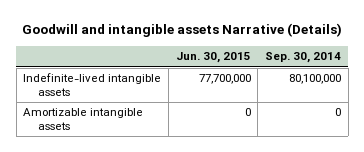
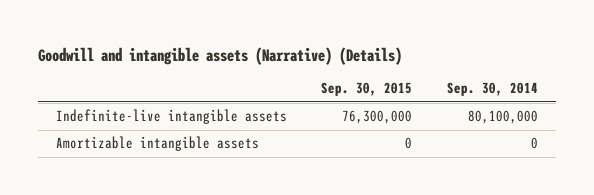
[22,23,343,38] Goodwill and intangible assets Narrative (Details) -> [38,46,403,65] Goodwill and intangible assets (Narrative) (Details)
[175,52,251,64] Jun. 30, 2015 -> none
none -> [321,82,413,97] Sep. 30, 2015
[23,73,162,96] Indefinite-lived intangible assets -> [55,109,287,125] Indefinite-live intangible assets

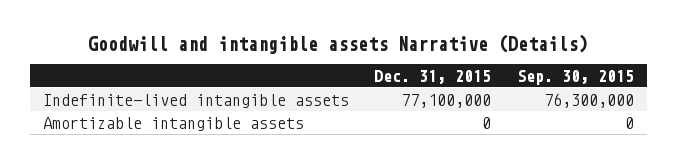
[38,46,403,65] Goodwill and intangible assets (Narrative) (Details) -> [88,33,589,54] Goodwill and intangible assets Narrative (Details)
[447,82,539,97] Sep. 30, 2014 -> none
none -> [374,69,492,84] Dec. 31, 2015
[55,109,287,125] Indefinite-live intangible assets -> [42,93,349,108] Indefinite-lived intangible assets

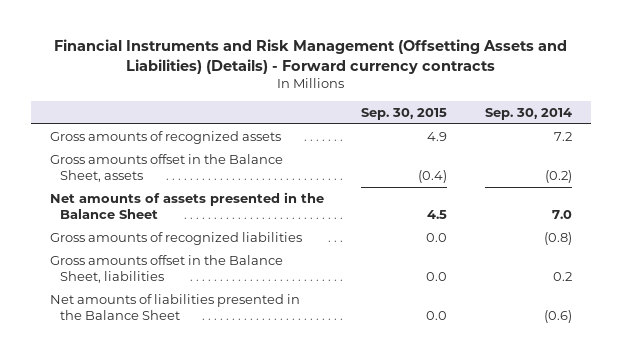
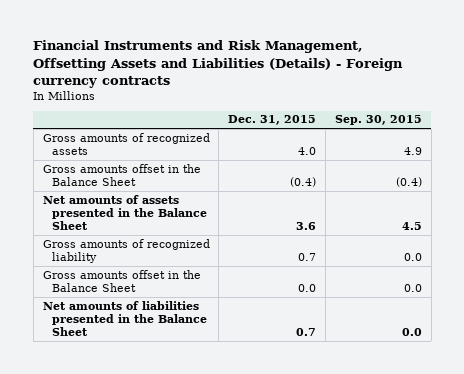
[53,38,567,74] Financial Instruments and Risk Management (Offsetting Assets and Liabilities) (Details) - Forward currency contracts -> [33,40,404,88] Financial Instruments and Risk Management, Offsetting Assets and Liabilities (Details) - Foreign currency contracts
[484,107,572,120] Sep. 30, 2014 -> none
none -> [228,115,317,126] Dec. 31, 2015
[49,153,283,183] Gross amounts offset in the Balance Sheet, assets -> [42,163,201,186] Gross amounts offset in the Balance Sheet
[49,231,302,245] Gross amounts of recognized liabilities -> [42,238,210,263] Gross amounts of recognized liability
[49,254,283,284] Gross amounts offset in the Balance Sheet, liabilities -> [42,269,201,292] Gross amounts offset in the Balance Sheet

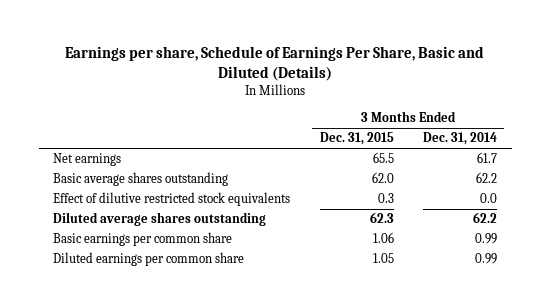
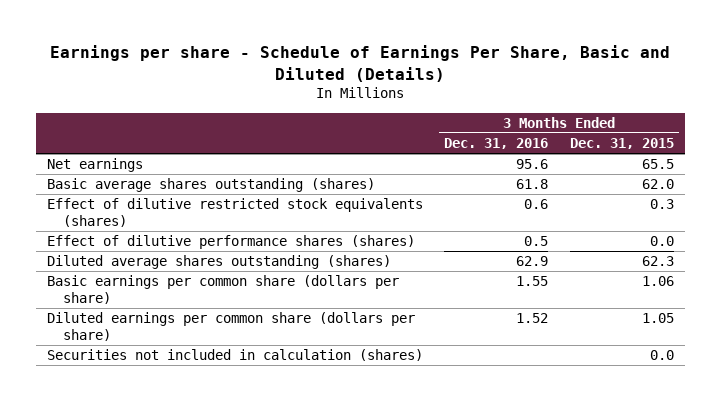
[65,46,485,82] Earnings per share, Schedule of Earnings Per Share, Basic and Diluted (Details) -> [50,44,671,82] Earnings per share - Schedule of Earnings Per Share, Basic and Diluted (Details)
[423,132,498,146] Dec. 31, 2014 -> none
none -> [444,138,549,150] Dec. 31, 2016
[53,172,229,187] Basic average shares outstanding -> [46,178,375,193] Basic average shares outstanding (shares)
[53,192,291,207] Effect of dilutive restricted stock equivalents -> [46,198,423,227] Effect of dilutive restricted stock equivalents (shares)
none -> [46,235,415,250] Effect of dilutive performance shares (shares)
[53,212,267,227] Diluted average shares outstanding -> [46,255,391,270] Diluted average shares outstanding (shares)
[53,232,233,247] Basic earnings per common share -> [46,275,399,304] Basic earnings per common share (dollars per share)
[53,252,245,267] Diluted earnings per common share -> [46,312,415,341] Diluted earnings per common share (dollars per share)
none -> [46,349,423,362] Securities not included in calculation (shares)

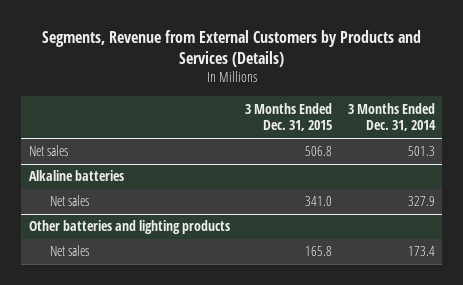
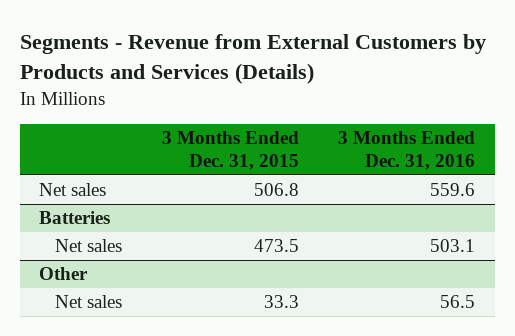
[41,29,421,67] Segments, Revenue from External Customers by Products and Services (Details) -> [19,34,486,85] Segments - Revenue from External Customers by Products and Services (Details)
[347,102,436,132] 3 Months Ended Dec. 31, 2014 -> none
none -> [338,131,476,171] 3 Months Ended Dec. 31, 2016
[28,170,124,182] Alkaline batteries -> [39,211,111,225] Batteries
[305,196,333,207] 341.0 -> [253,239,299,253] 473.5
[28,220,230,235] Other batteries and lighting products -> [39,267,89,281] Other
[305,246,333,257] 165.8 -> [263,295,299,309] 33.3

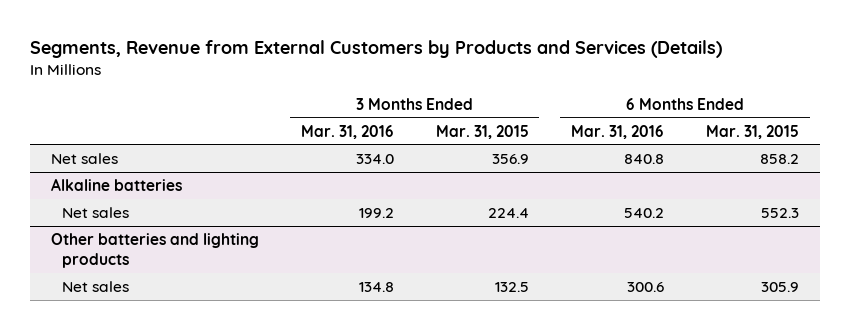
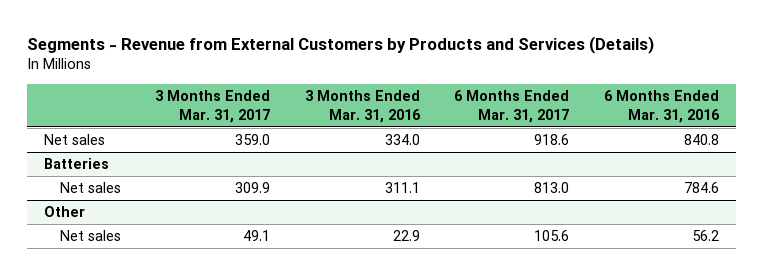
[29,40,722,59] Segments, Revenue from External Customers by Products and Services (Details) -> [27,35,655,54] Segments - Revenue from External Customers by Products and Services (Details)
[435,124,529,139] Mar. 31, 2015 -> none
[706,124,800,139] Mar. 31, 2015 -> none
none -> [155,90,271,123] 3 Months Ended Mar. 31, 2017
none -> [454,90,570,123] 6 Months Ended Mar. 31, 2017
[50,177,182,191] Alkaline batteries -> [44,158,110,170] Batteries
[358,207,394,218] 199.2 -> [384,182,420,194] 311.1
[623,207,664,218] 540.2 -> [684,182,720,194] 784.6
[50,232,259,268] Other batteries and lighting products -> [44,206,86,218] Other
[358,281,394,292] 134.8 -> [392,230,420,242] 22.9
[626,281,664,292] 300.6 -> [692,230,720,242] 56.2

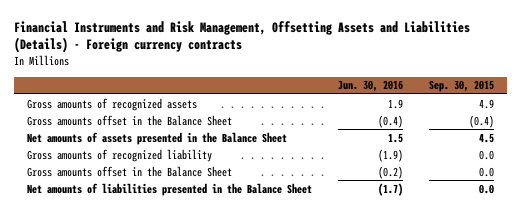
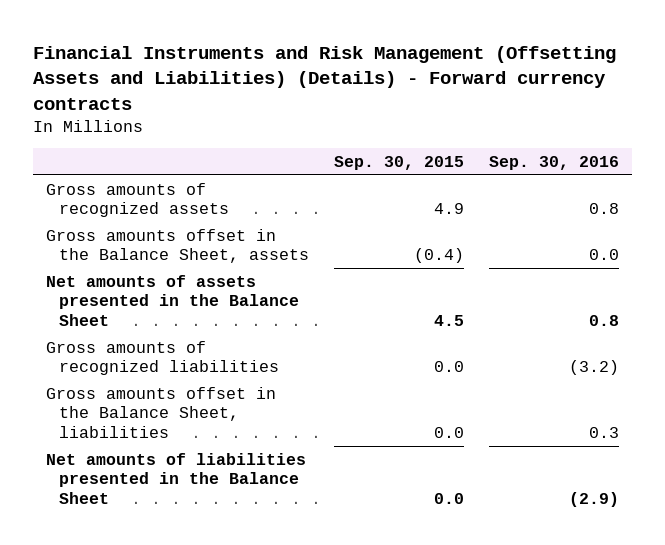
[13,20,470,54] Financial Instruments and Risk Management, Offsetting Assets and Liabilities (Details) - Foreign currency contracts -> [33,45,617,110] Financial Instruments and Risk Management (Offsetting Assets and Liabilities) (Details) - Forward currency contracts
[337,80,403,93] Jun. 30, 2016 -> none
none -> [489,155,620,170] Sep. 30, 2016
[26,114,232,126] Gross amounts offset in the Balance Sheet -> [45,228,309,264] Gross amounts offset in the Balance Sheet, assets
[26,148,212,162] Gross amounts of recognized liability -> [45,340,279,376] Gross amounts of recognized liabilities
[26,165,232,177] Gross amounts offset in the Balance Sheet -> [45,386,276,439] Gross amounts offset in the Balance Sheet, liabilities

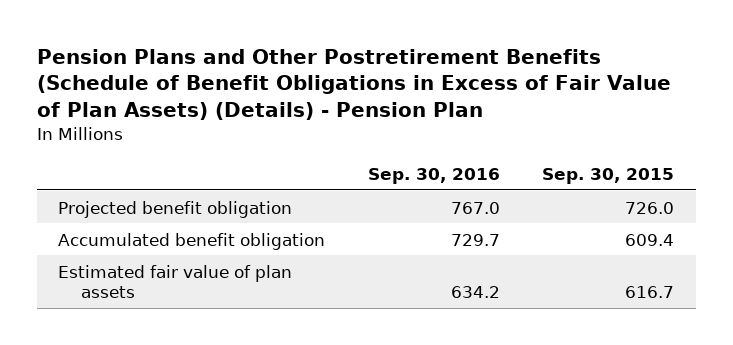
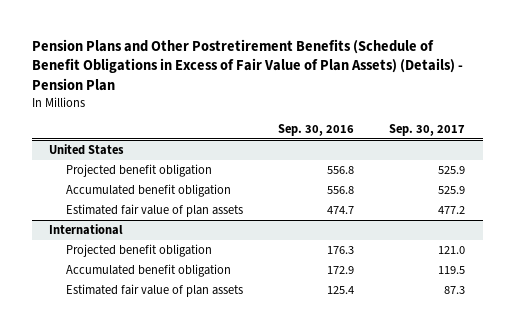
[542,167,675,184] Sep. 30, 2015 -> none
none -> [389,124,466,137] Sep. 30, 2017
none -> [49,143,125,155] United States
[450,201,500,214] 767.0 -> [327,165,355,174] 556.8
[450,233,500,246] 729.7 -> [327,185,355,194] 556.8
[450,286,500,299] 634.2 -> [327,205,355,214] 474.7
none -> [49,223,124,235] International
none -> [65,243,212,257] Projected benefit obligation
none -> [65,263,231,277] Accumulated benefit obligation
none -> [65,283,243,297] Estimated fair value of plan assets

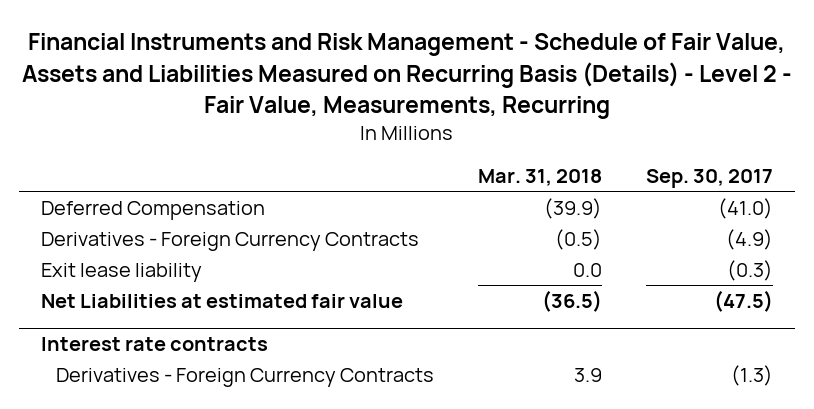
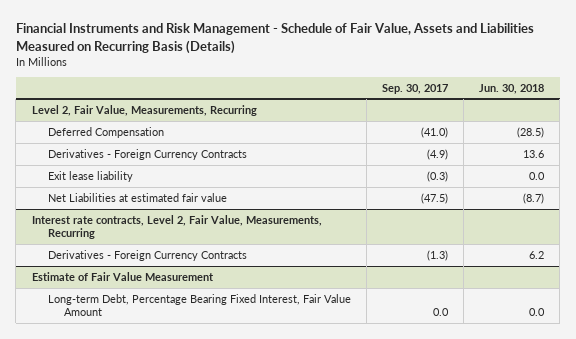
[21,33,792,119] Financial Instruments and Risk Management - Schedule of Fair Value, Assets and Liabilities Measured on Recurring Basis (Details) - Level 2 - Fair Value, Measurements, Recurring -> [15,23,534,54] Financial Instruments and Risk Management - Schedule of Fair Value, Assets and Liabilities Measured on Recurring Basis (Details)
[477,168,602,186] Mar. 31, 2018 -> none
none -> [479,83,545,94] Jun. 30, 2018
none -> [31,104,257,116] Level 2, Fair Value, Measurements, Recurring
[41,337,269,352] Interest rate contracts -> none
none -> [31,214,322,240] Interest rate contracts, Level 2, Fair Value, Measurements, Recurring
none -> [31,271,214,281] Estimate of Fair Value Measurement
none -> [47,293,351,317] Long-term Debt, Percentage Bearing Fixed Interest, Fair Value Amount

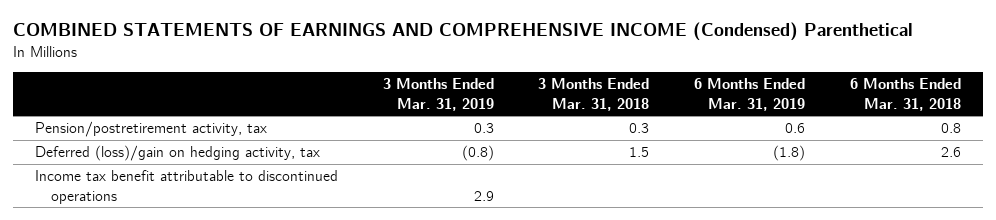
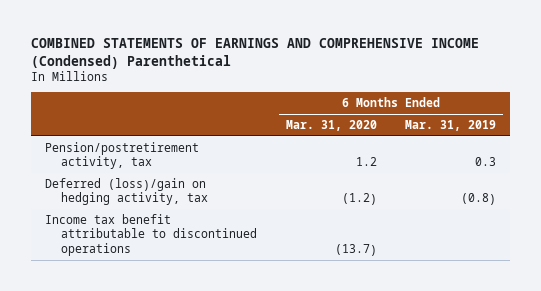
[382,77,494,111] 3 Months Ended Mar. 31, 2019 -> none
[538,77,650,111] 3 Months Ended Mar. 31, 2018 -> none
[849,77,961,111] 6 Months Ended Mar. 31, 2018 -> none
none -> [285,120,377,132] Mar. 31, 2020
[785,123,806,134] 0.6 -> [475,157,497,167] 0.3
[773,145,806,162] (1.8) -> [461,193,497,206] (0.8)

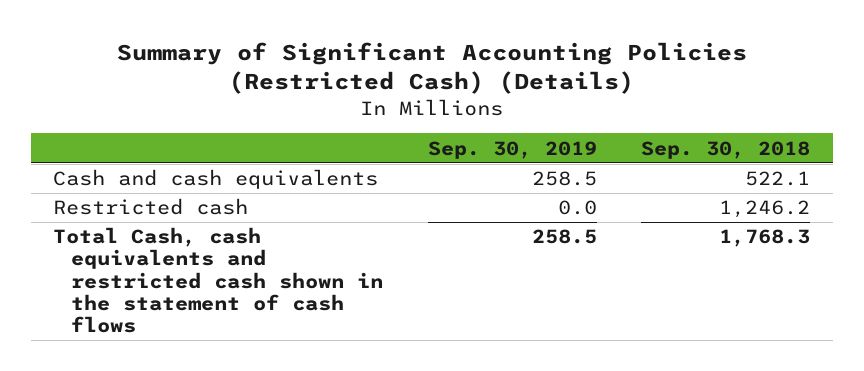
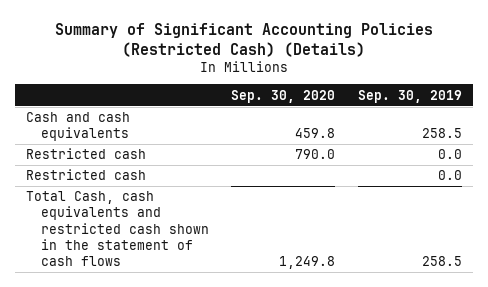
[641,140,811,159] Sep. 30, 2018 -> none
none -> [231,89,336,103] Sep. 30, 2020
none -> [26,169,147,181] Restricted cash

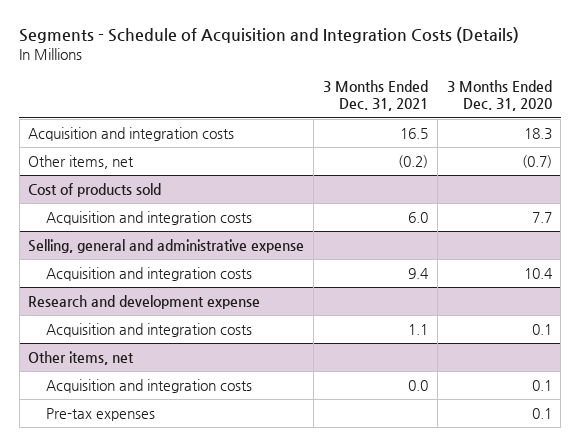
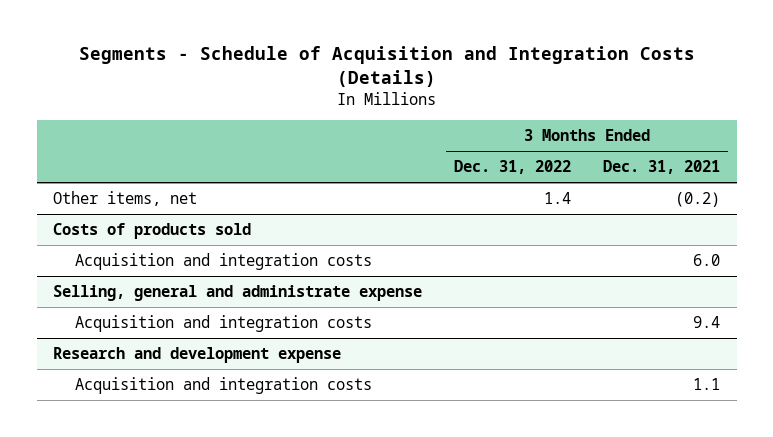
[446,80,552,112] 3 Months Ended Dec. 31, 2020 -> none
none -> [454,160,572,175] Dec. 31, 2022
[28,126,235,141] Acquisition and integration costs -> none
[28,182,162,197] Cost of products sold -> [52,222,251,239] Costs of products sold
[28,238,305,253] Selling, general and administrative expense -> [52,284,422,301] Selling, general and administrate expense
[28,350,135,365] Other items, net -> none
[45,378,252,393] Acquisition and integration costs -> none
[45,407,155,421] Pre-tax expenses -> none

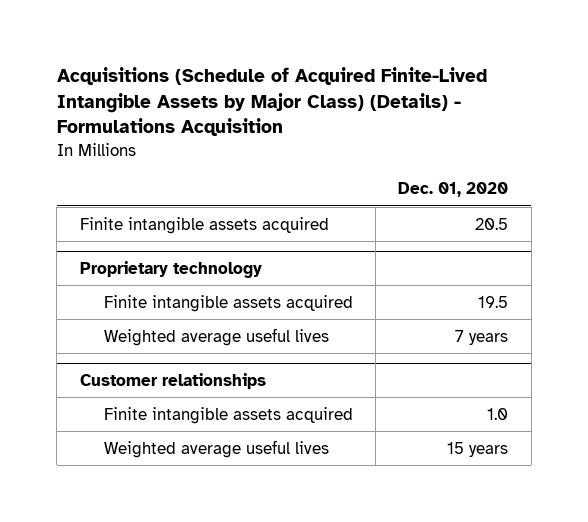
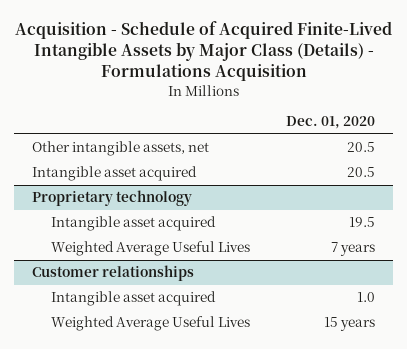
[56,67,487,137] Acquisitions (Schedule of Acquired Finite-Lived Intangible Assets by Major Class) (Details) - Formulations Acquisition -> [14,21,392,82] Acquisition - Schedule of Acquired Finite-Lived Intangible Assets by Major Class (Details) - Formulations Acquisition
none -> [32,141,210,157] Other intangible assets, net
[79,216,329,234] Finite intangible assets acquired -> [32,166,198,182] Intangible asset acquired
[103,294,353,312] Finite intangible assets acquired -> [51,216,217,232] Intangible asset acquired
[103,327,329,346] Weighted average useful lives -> [51,241,251,257] Weighted Average Useful Lives
[103,406,353,424] Finite intangible assets acquired -> [51,291,217,307] Intangible asset acquired
[103,439,329,458] Weighted average useful lives -> [51,316,251,332] Weighted Average Useful Lives

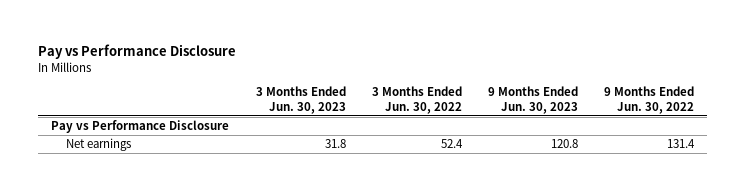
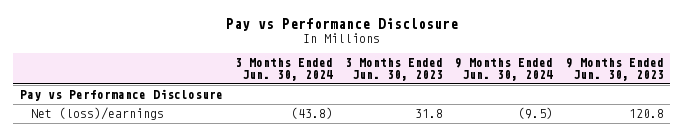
[371,86,462,114] 3 Months Ended Jun. 30, 2022 -> none
[603,86,694,114] 9 Months Ended Jun. 30, 2022 -> none
none -> [234,58,333,82] 3 Months Ended Jun. 30, 2024
none -> [455,58,554,82] 9 Months Ended Jun. 30, 2024
[65,138,131,152] Net earnings -> [31,106,165,120] Net (loss)/earnings

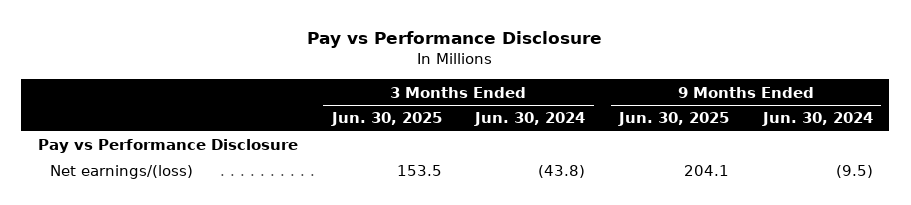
[345,58,444,82] 3 Months Ended Jun. 30, 2023 -> none
[565,58,664,82] 9 Months Ended Jun. 30, 2023 -> none
none -> [330,112,442,127] Jun. 30, 2025
none -> [617,112,729,127] Jun. 30, 2025
[31,106,165,120] Net (loss)/earnings -> [50,165,194,180] Net earnings/(loss)

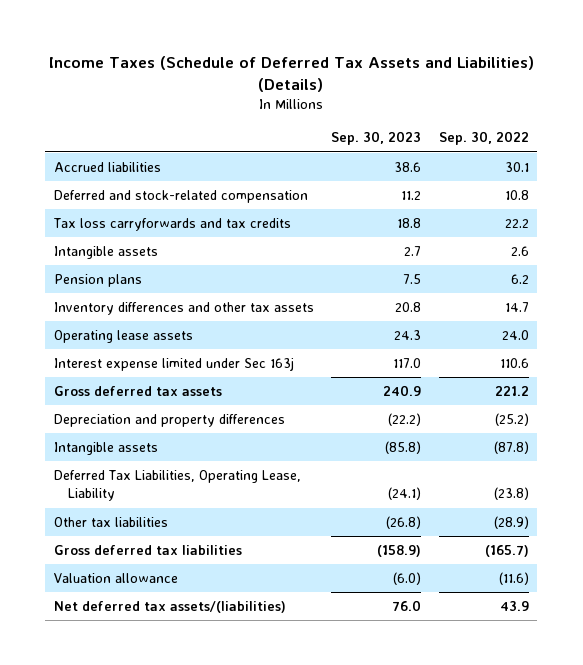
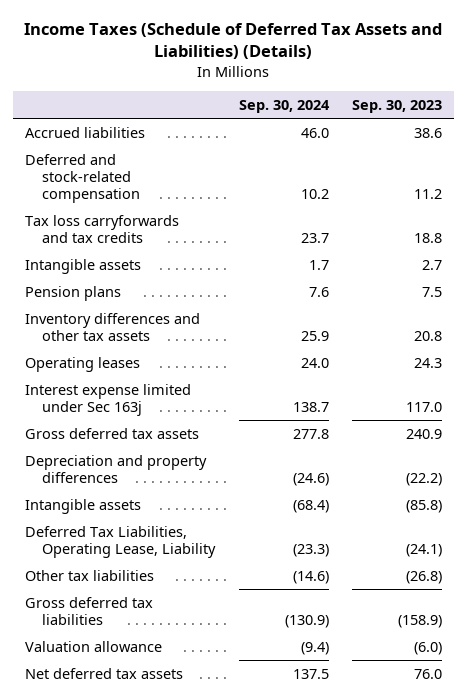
[438,131,529,146] Sep. 30, 2022 -> none
none -> [238,99,330,113] Sep. 30, 2024
[54,330,194,344] Operating lease assets -> [24,356,140,372] Operating leases
[54,601,287,614] Net deferred tax assets/(liabilities) -> [24,667,183,679] Net deferred tax assets

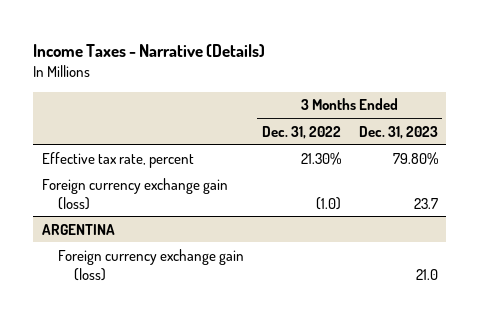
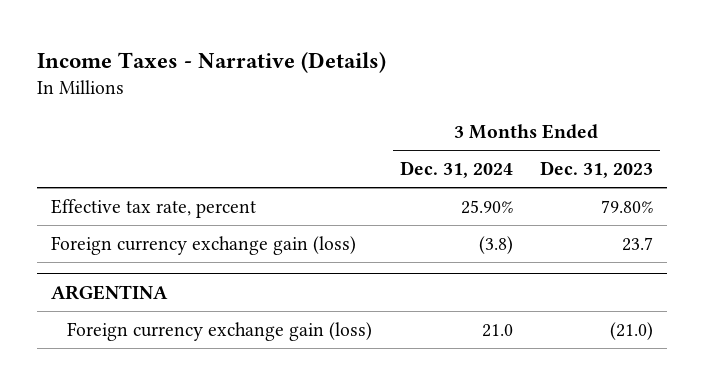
[261,125,341,139] Dec. 31, 2022 -> none
none -> [399,161,513,179] Dec. 31, 2024
[415,268,438,280] 21.0 -> [610,321,654,340] (21.0)

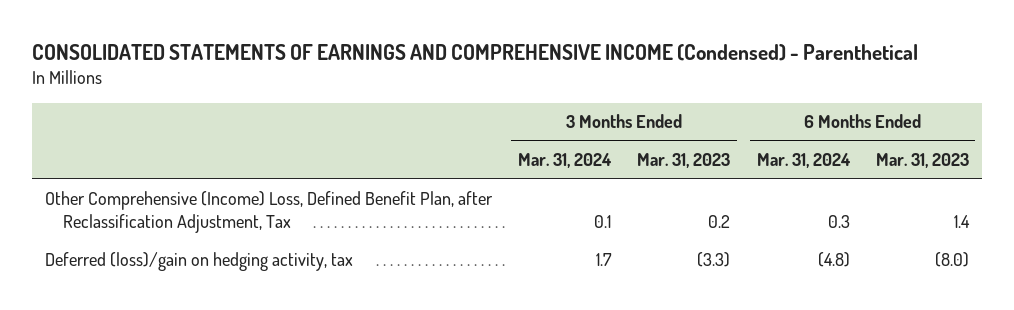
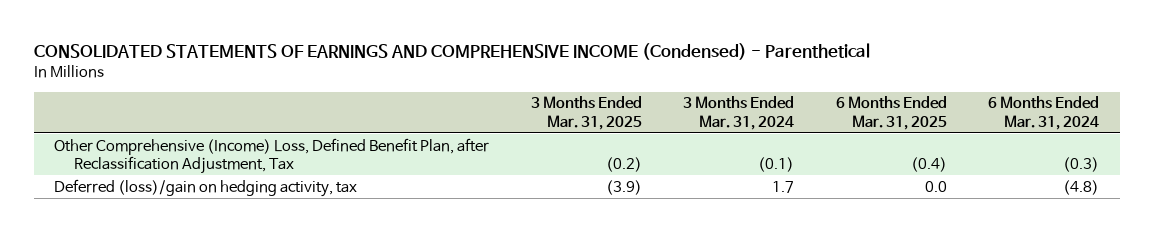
[637,152,731,168] Mar. 31, 2023 -> none
[875,152,969,168] Mar. 31, 2023 -> none
none -> [530,96,642,130] 3 Months Ended Mar. 31, 2025
none -> [835,96,947,130] 6 Months Ended Mar. 31, 2025
[594,215,612,229] 0.1 -> [758,157,795,173] (0.1)
[827,215,850,229] 0.3 -> [1063,157,1100,173] (0.3)

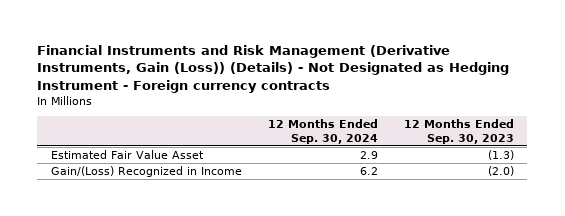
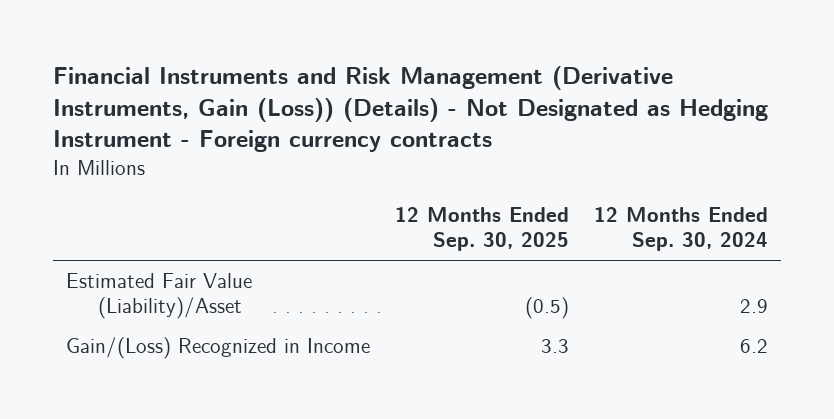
[404,119,515,144] 12 Months Ended Sep. 30, 2023 -> none
none -> [395,207,570,252] 12 Months Ended Sep. 30, 2025
[50,150,204,160] Estimated Fair Value Asset -> [65,273,252,320] Estimated Fair Value (Liability)/Asset

